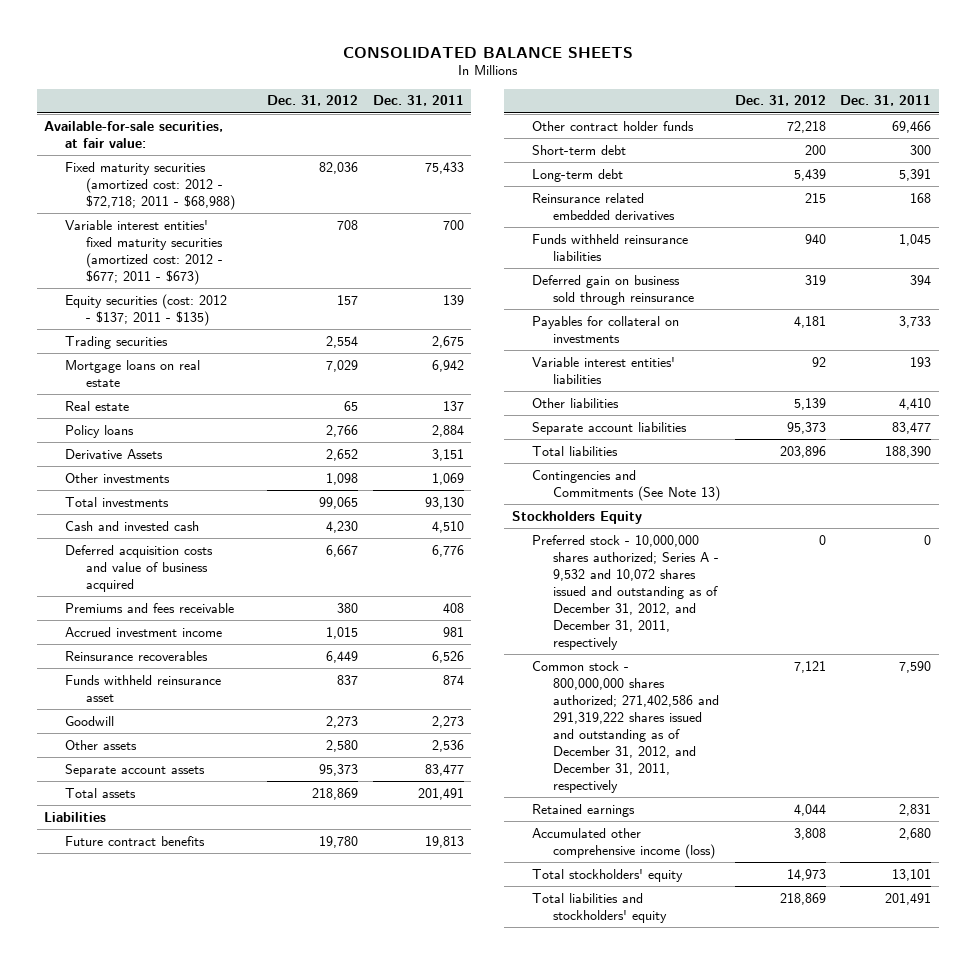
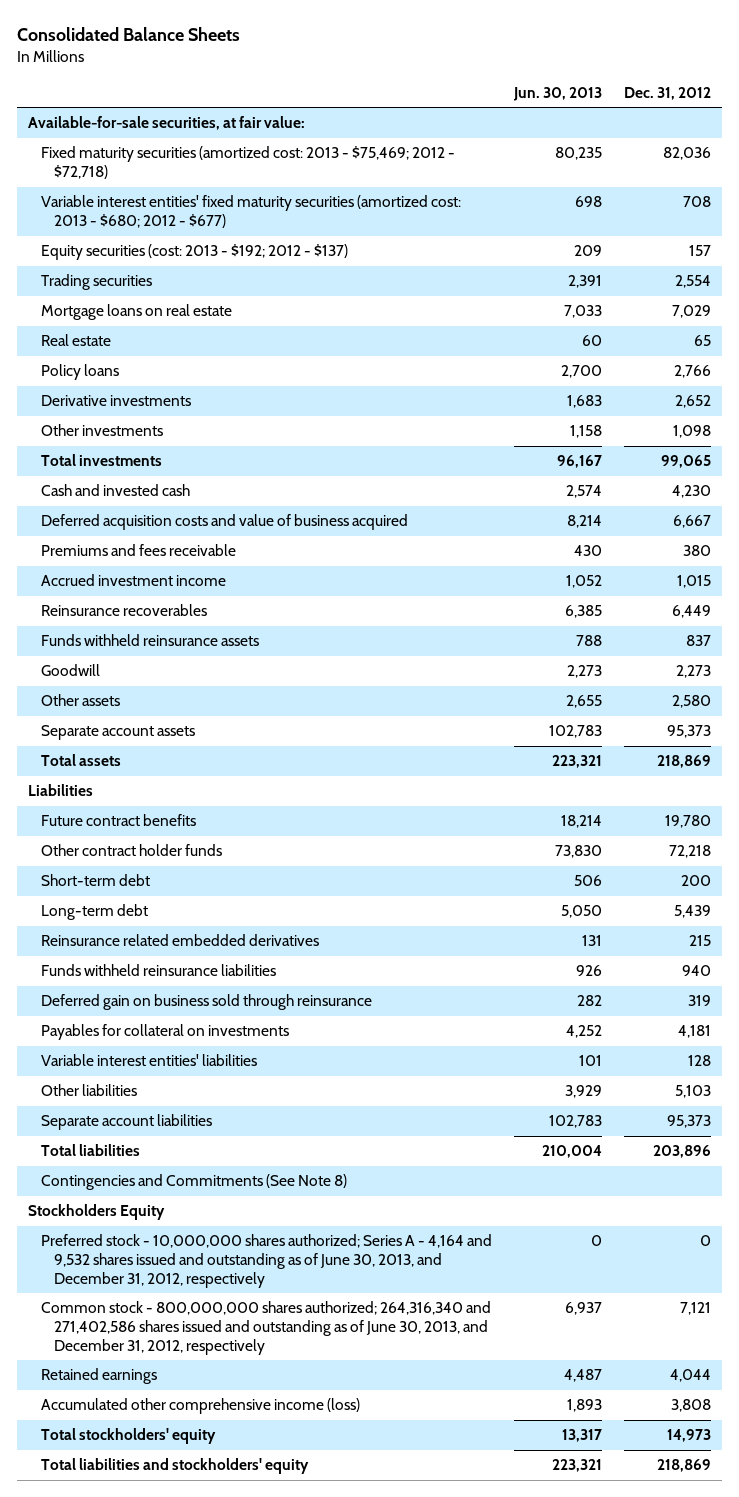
[342,46,633,58] CONSOLIDATED BALANCE SHEETS -> [17,27,241,42] Consolidated Balance Sheets
[372,95,464,107] Dec. 31, 2011 -> none
none -> [512,86,602,101] Jun. 30, 2013
[65,161,236,210] Fixed maturity securities (amortized cost: 2012 - $72,718; 2011 - $68,988) -> [40,146,455,180] Fixed maturity securities (amortized cost: 2013 - $75,469; 2012 - $72,718)
[65,219,224,285] Variable interest entities' fixed maturity securities (amortized cost: 2012 - $677; 2011 - $673) -> [40,195,461,229] Variable interest entities' fixed maturity securities (amortized cost: 2013 - $680; 2012 - $677)
[65,293,228,326] Equity securities (cost: 2012 - $137; 2011 - $135) -> [40,244,348,261] Equity securities (cost: 2013 - $192; 2012 - $137)
[65,448,164,459] Derivative Assets -> [40,395,191,407] Derivative investments
[65,674,222,702] Funds withheld reinsurance asset -> [40,634,259,647] Funds withheld reinsurance assets
[811,356,826,367] 92 -> [687,1055,711,1067] 128
[793,397,826,410] 5,139 -> [674,1085,711,1099] 5,103
[532,469,721,501] Contingencies and Commitments (See Note 13) -> [40,1174,347,1191] Contingencies and Commitments (See Note 8)
[532,534,720,650] Preferred stock - 10,000,000 shares authorized; Series A - 9,532 and 10,072 shares issued and outstanding as of December 31, 2012, and December 31, 2011, respectively -> [40,1234,492,1288] Preferred stock - 10,000,000 shares authorized; Series A - 4,164 and 9,532 shares issued and outstanding as of June 30, 2013, and December 31, 2012, respectively
[532,660,720,793] Common stock - 800,000,000 shares authorized; 271,402,586 and 291,319,222 shares issued and outstanding as of December 31, 2012, and December 31, 2011, respectively -> [40,1301,491,1355] Common stock - 800,000,000 shares authorized; 264,316,340 and 271,402,586 shares issued and outstanding as of June 30, 2013, and December 31, 2012, respectively

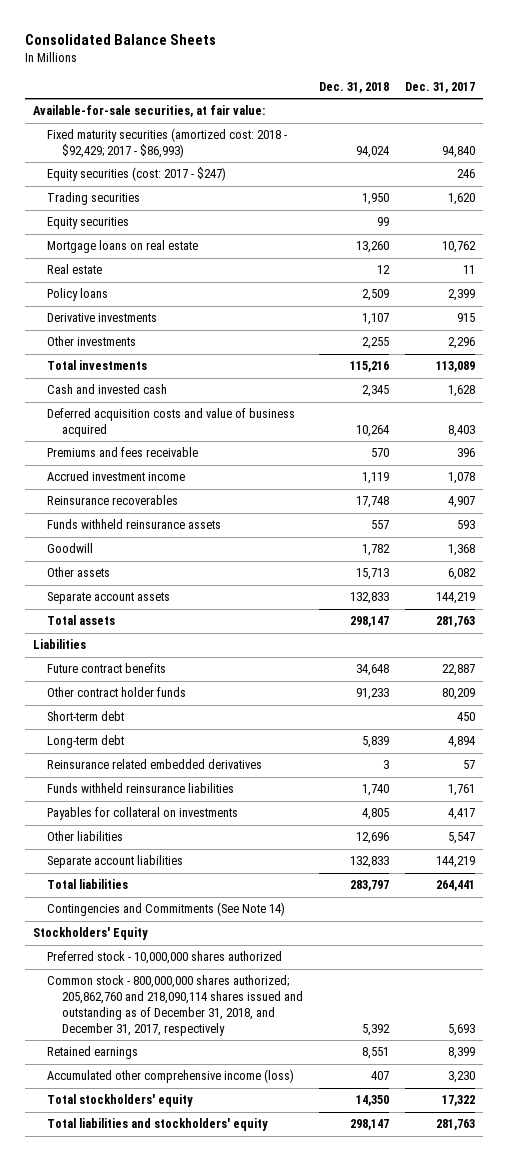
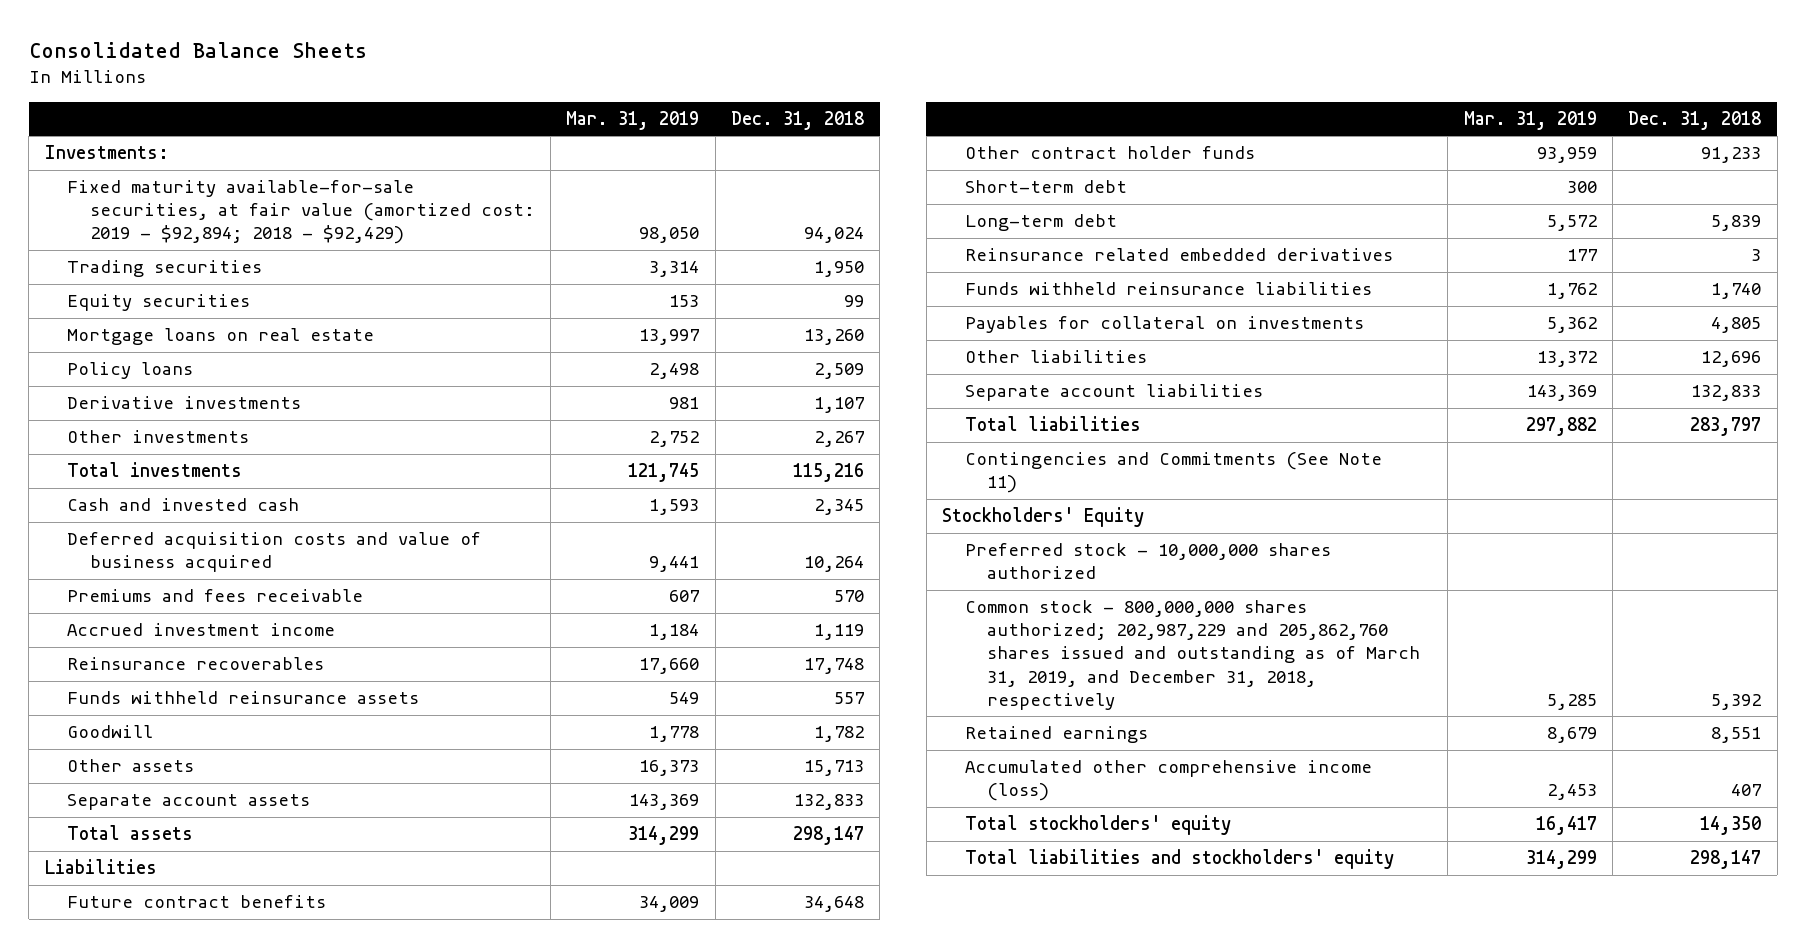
[404,81,475,93] Dec. 31, 2017 -> none
none -> [566,110,700,130] Mar. 31, 2019
[32,105,265,118] Available-for-sale securities, at fair value: -> none
[47,167,227,182] Equity securities (cost: 2017 - $247) -> none
none -> [44,145,169,160] Investments:
[47,128,288,159] Fixed maturity securities (amortized cost: 2018 - $92,429; 2017 - $86,993) -> [67,180,535,245] Fixed maturity available-for-sale securities, at fair value (amortized cost: 2019 - $92,894; 2018 - $92,429)
[47,264,103,275] Real estate -> none
[361,337,389,350] 2,255 -> [813,431,864,448] 2,267
[47,902,286,917] Contingencies and Commitments (See Note 14) -> [964,452,1382,494] Contingencies and Commitments (See Note 11)
[47,975,304,1036] Common stock - 800,000,000 shares authorized; 205,862,760 and 218,090,114 shares issued and outstanding as of December 31, 2018, and December 31, 2017, respectively -> [964,600,1421,710] Common stock - 800,000,000 shares authorized; 202,987,229 and 205,862,760 shares issued and outstanding as of March 31, 2019, and December 31, 2018, respectively

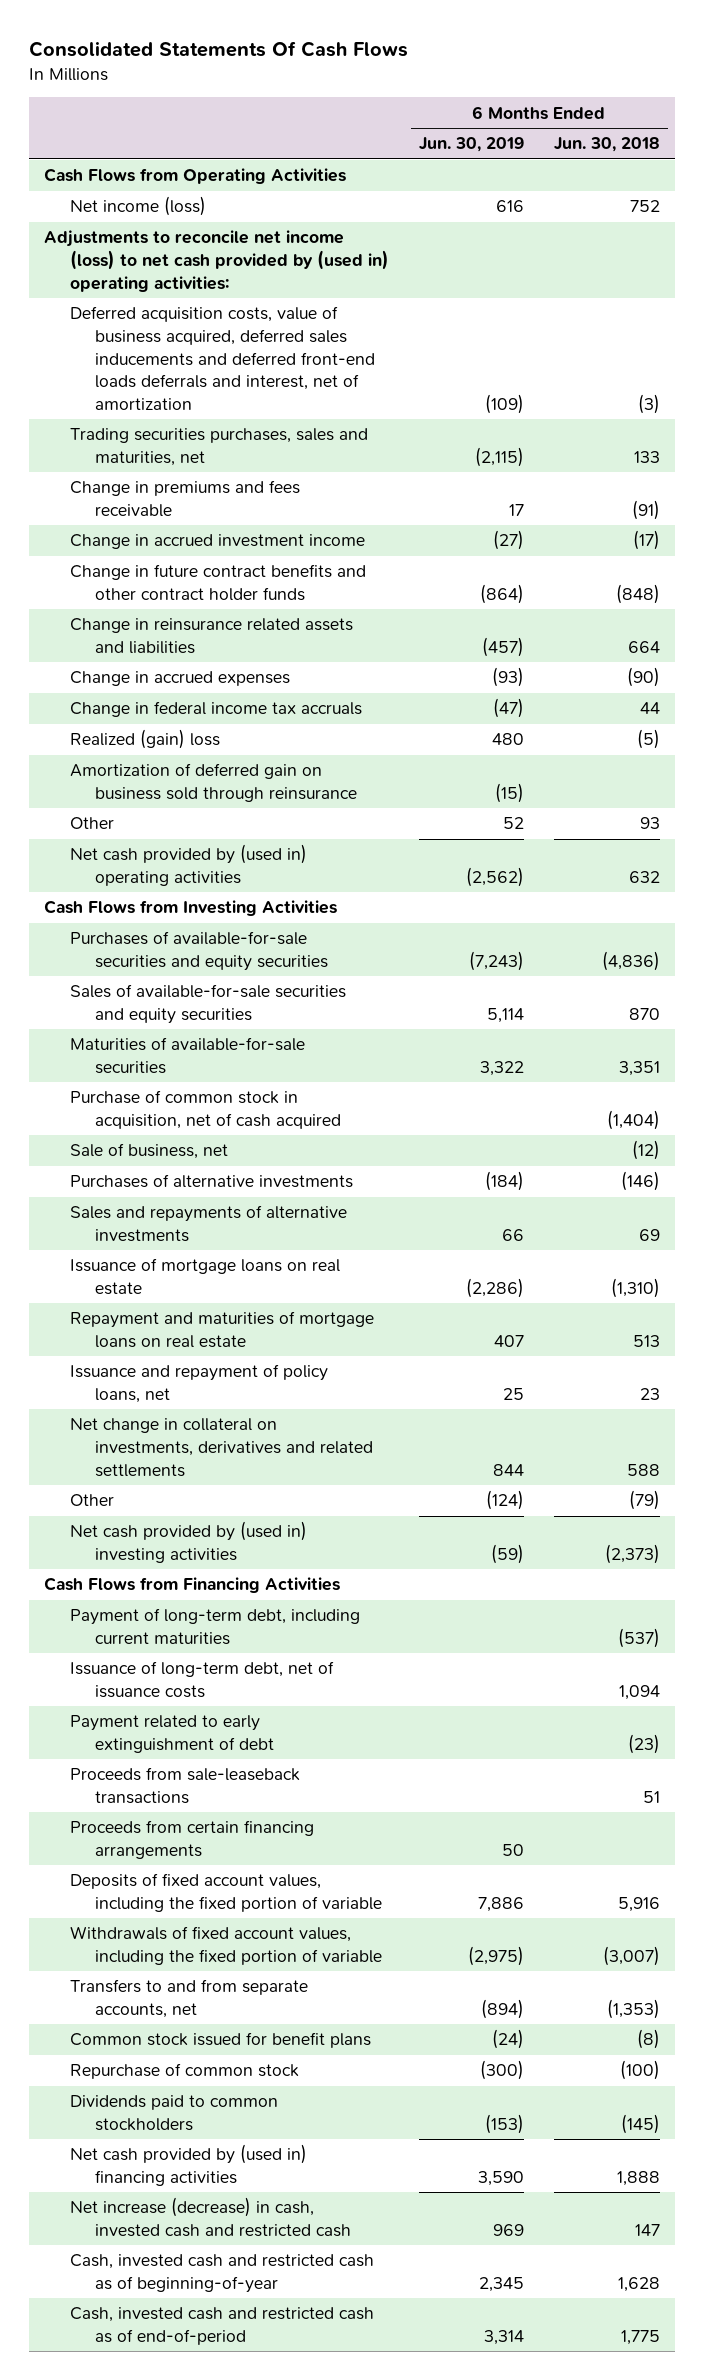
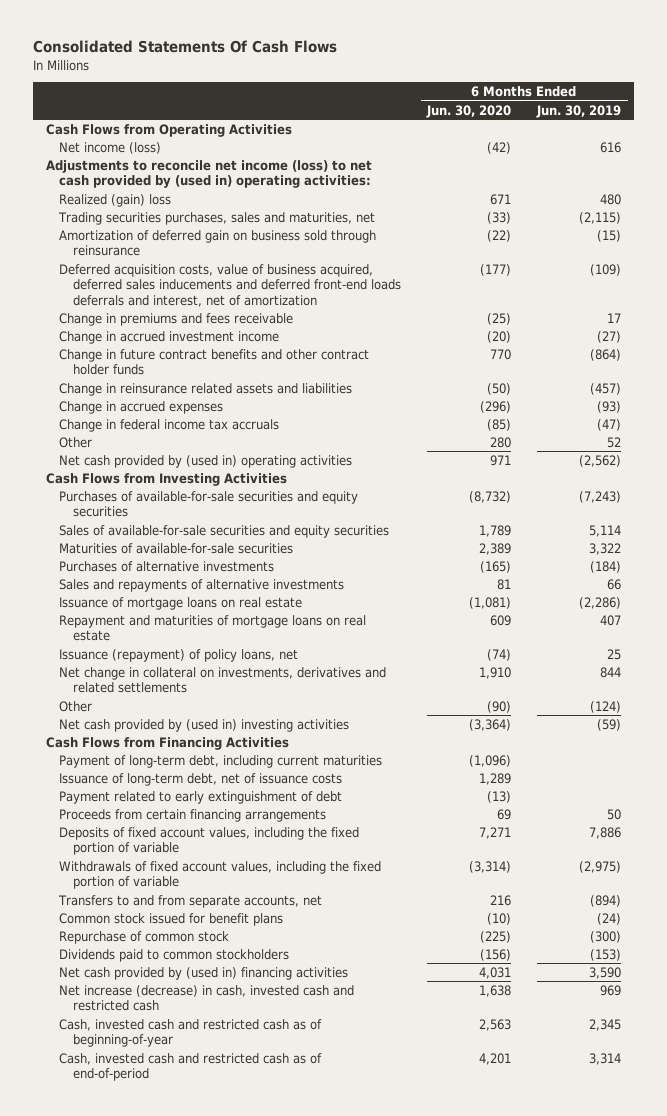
[553,137,660,153] Jun. 30, 2018 -> none
none -> [426,104,512,118] Jun. 30, 2020
[69,729,220,750] Realized (gain) loss -> [59,193,172,207] Realized (gain) loss
[69,763,358,802] Amortization of deferred gain on business sold through reinsurance -> [59,229,377,257] Amortization of deferred gain on business sold through reinsurance
[69,306,376,410] Deferred acquisition costs, value of business acquired, deferred sales inducements and deferred front-end loads deferrals and interest, net of amortization -> [59,263,402,307] Deferred acquisition costs, value of business acquired, deferred sales inducements and deferred front-end loads deferrals and interest, net of amortization
[69,1090,342,1129] Purchase of common stock in acquisition, net of cash acquired -> none
[69,1143,228,1160] Sale of business, net -> none
[69,1364,328,1403] Issuance and repayment of policy loans, net -> [59,648,299,662] Issuance (repayment) of policy loans, net
[69,1767,300,1804] Proceeds from sale-leaseback transactions -> none

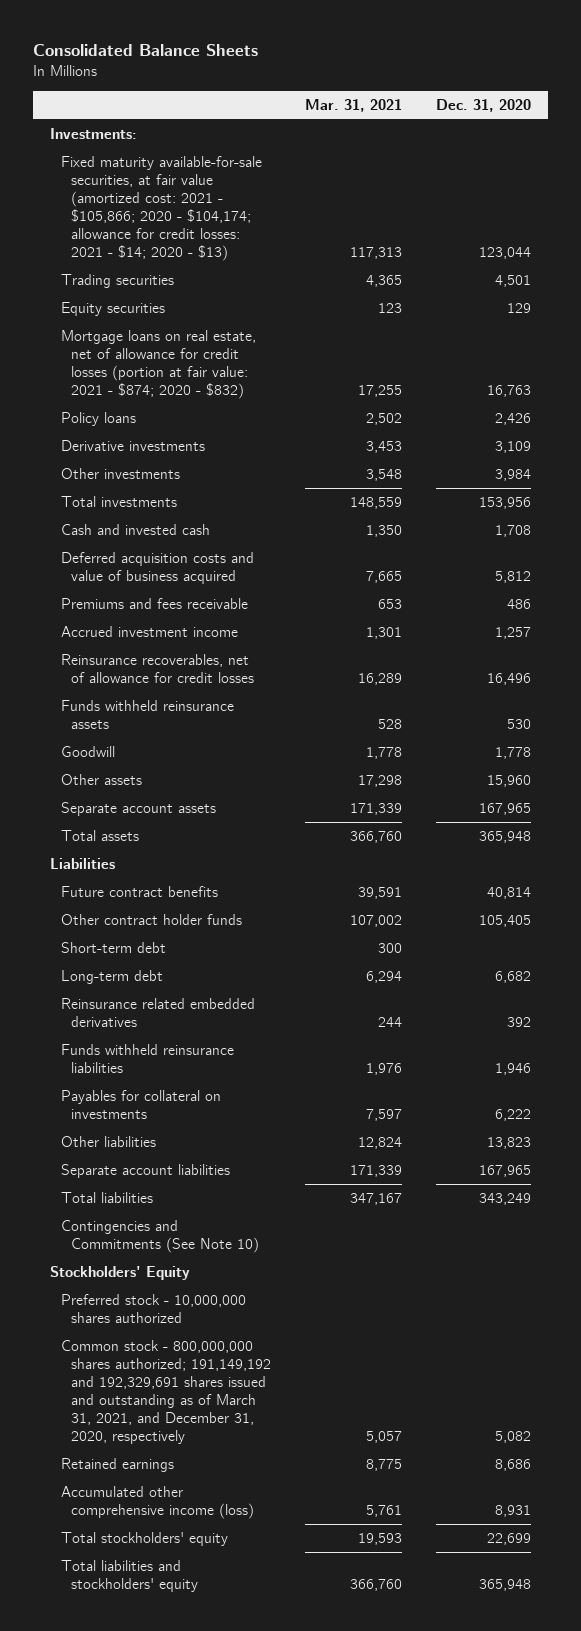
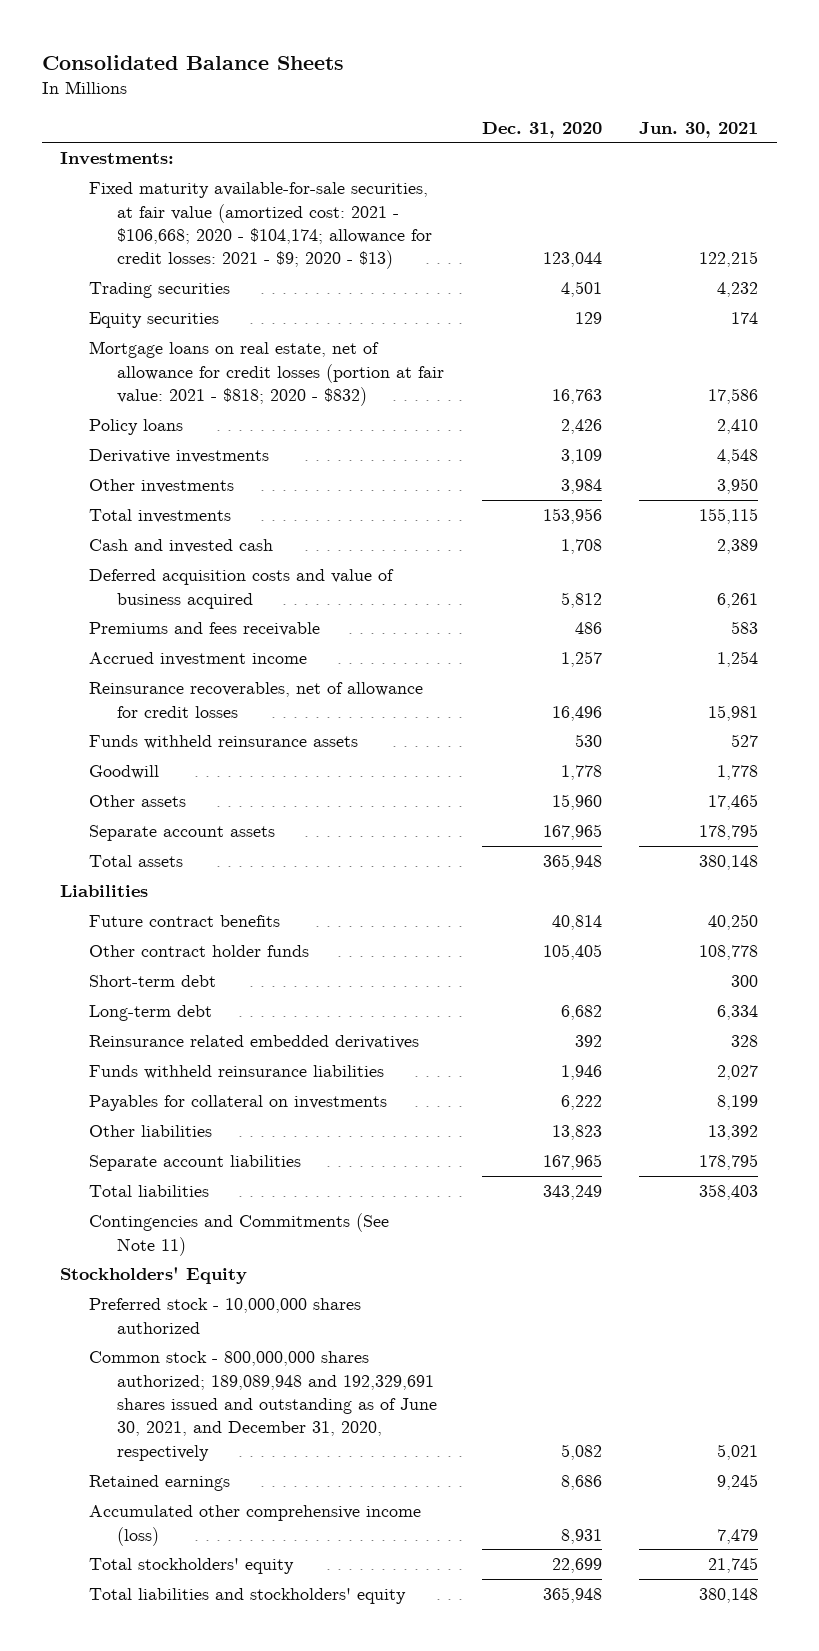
[305,98,403,112] Mar. 31, 2021 -> none
none -> [639,121,759,138] Jun. 30, 2021
[60,156,262,261] Fixed maturity available-for-sale securities, at fair value (amortized cost: 2021 - $105,866; 2020 - $104,174; allowance for credit losses: 2021 - $14; 2020 - $13) -> [88,182,432,270] Fixed maturity available-for-sale securities, at fair value (amortized cost: 2021 - $106,668; 2020 - $104,174; allowance for credit losses: 2021 - $9; 2020 - $13)
[60,330,256,399] Mortgage loans on real estate, net of allowance for credit losses (portion at fair value: 2021 - $874; 2020 - $832) -> [88,341,444,407] Mortgage loans on real estate, net of allowance for credit losses (portion at fair value: 2021 - $818; 2020 - $832)
[60,1220,260,1254] Contingencies and Commitments (See Note 10) -> [88,1213,389,1256] Contingencies and Commitments (See Note 11)
[60,1340,272,1444] Common stock - 800,000,000 shares authorized; 191,149,192 and 192,329,691 shares issued and outstanding as of March 31, 2021, and December 31, 2020, respectively -> [88,1351,437,1461] Common stock - 800,000,000 shares authorized; 189,089,948 and 192,329,691 shares issued and outstanding as of June 30, 2021, and December 31, 2020, respectively

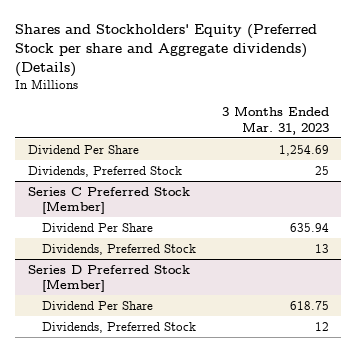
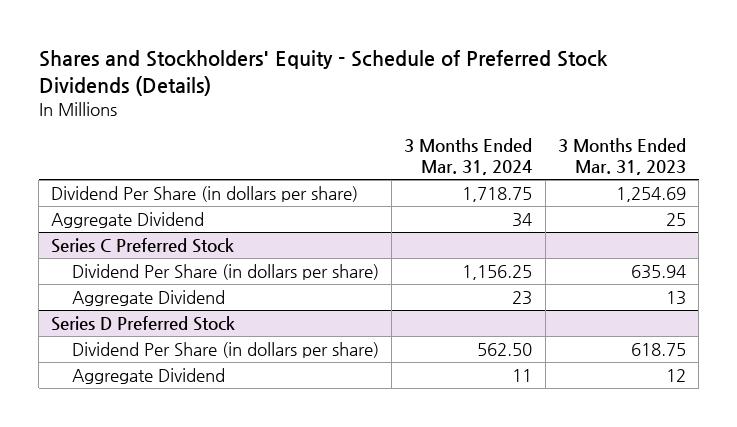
[14,24,317,78] Shares and Stockholders' Equity (Preferred Stock per share and Aggregate dividends) (Details) -> [38,50,608,96] Shares and Stockholders' Equity - Schedule of Preferred Stock Dividends (Details)
none -> [404,137,533,176] 3 Months Ended Mar. 31, 2024
[27,144,139,154] Dividend Per Share -> [51,186,359,203] Dividend Per Share (in dollars per share)
[27,165,182,177] Dividends, Preferred Stock -> [51,212,205,229] Aggregate Dividend
[27,186,190,215] Series C Preferred Stock [Member] -> [51,238,235,254] Series C Preferred Stock
[41,222,153,232] Dividend Per Share -> [71,264,379,281] Dividend Per Share (in dollars per share)
[41,243,196,255] Dividends, Preferred Stock -> [71,290,225,307] Aggregate Dividend
[27,264,190,293] Series D Preferred Stock [Member] -> [51,316,236,332] Series D Preferred Stock
[41,300,153,310] Dividend Per Share -> [71,342,379,359] Dividend Per Share (in dollars per share)
[41,321,196,333] Dividends, Preferred Stock -> [71,368,225,385] Aggregate Dividend

